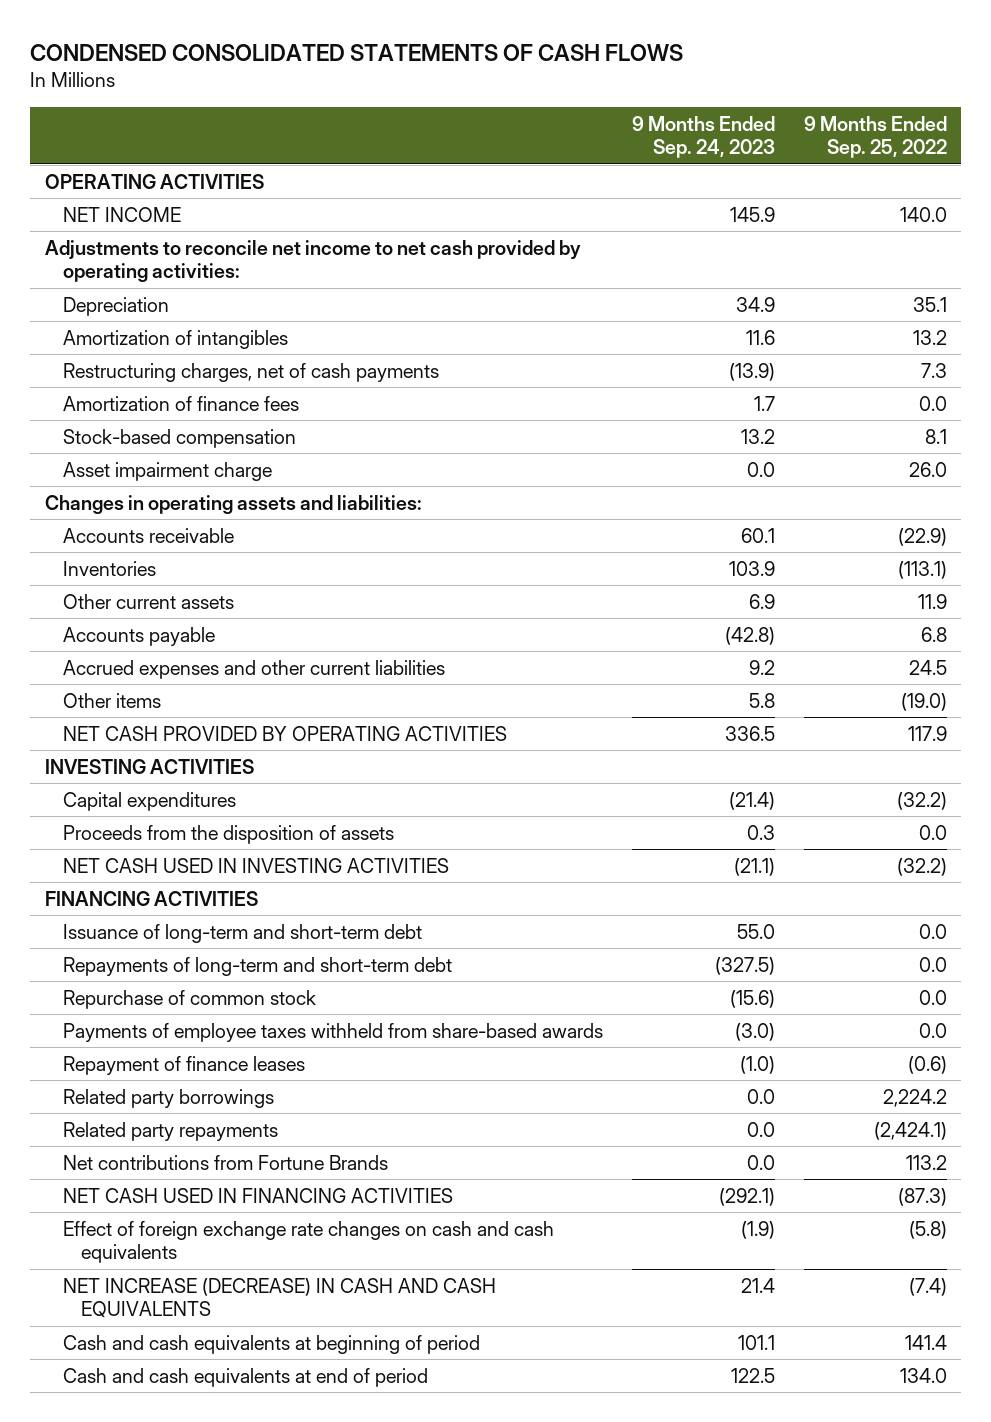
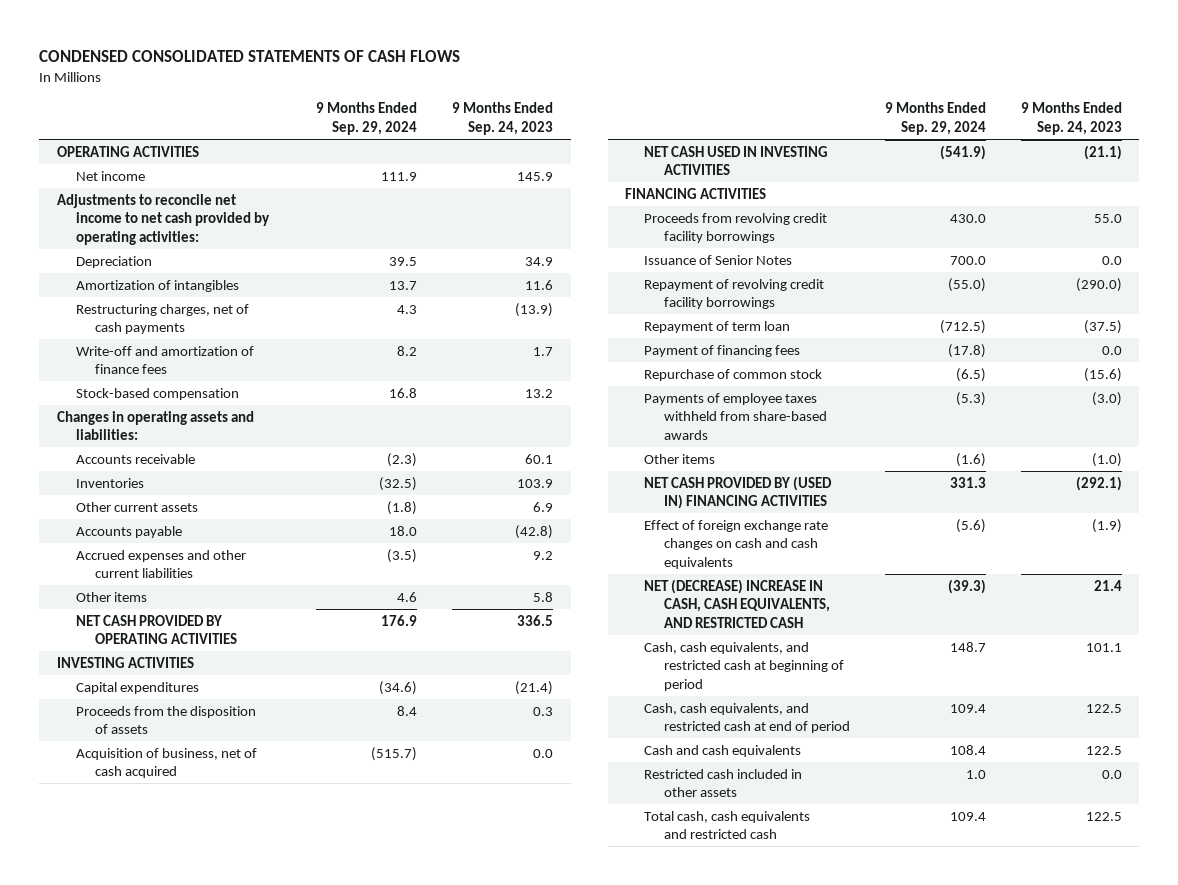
[803,115,947,159] 9 Months Ended Sep. 25, 2022 -> none
none -> [316,102,418,135] 9 Months Ended Sep. 29, 2024
[62,206,181,222] NET INCOME -> [75,170,145,181] Net income
[62,395,299,411] Amortization of finance fees -> [75,345,254,375] Write-off and amortization of finance fees
[62,461,272,481] Asset impairment charge -> none
none -> [75,747,257,779] Acquisition of business, net of cash acquired
none -> [644,212,828,244] Proceeds from revolving credit facility borrowings
[62,923,422,943] Issuance of long-term and short-term debt -> [644,254,793,265] Issuance of Senior Notes
[736,923,775,939] 55.0 -> [1101,255,1122,265] 0.0
none -> [644,278,825,310] Repayment of revolving credit facility borrowings
[62,956,452,976] Repayments of long-term and short-term debt -> [644,320,791,333] Repayment of term loan
[714,956,775,975] (327.5) -> [1083,319,1122,334] (37.5)
none -> [644,344,801,357] Payment of financing fees
[62,1055,305,1075] Repayment of finance leases -> none
[62,1088,274,1108] Related party borrowings -> none
[62,1121,278,1141] Related party repayments -> none
[62,1154,388,1170] Net contributions from Fortune Brands -> none
none -> [644,453,716,464] Other items
[62,1187,453,1203] NET CASH USED IN FINANCING ACTIVITIES -> [644,475,833,510] NET CASH PROVIDED BY (USED IN) FINANCING ACTIVITIES
[62,1277,496,1319] NET INCREASE (DECREASE) IN CASH AND CASH EQUIVALENTS -> [644,578,830,628] NET (DECREASE) INCREASE IN CASH, CASH EQUIVALENTS, AND RESTRICTED CASH
[62,1334,480,1354] Cash and cash equivalents at beginning of period -> [644,641,844,691] Cash, cash equivalents, and restricted cash at beginning of period
[62,1367,428,1387] Cash and cash equivalents at end of period -> [644,702,850,734] Cash, cash equivalents, and restricted cash at end of period
none -> [644,744,802,757] Cash and cash equivalents
none -> [644,768,803,798] Restricted cash included in other assets
none -> [644,810,811,840] Total cash, cash equivalents and restricted cash

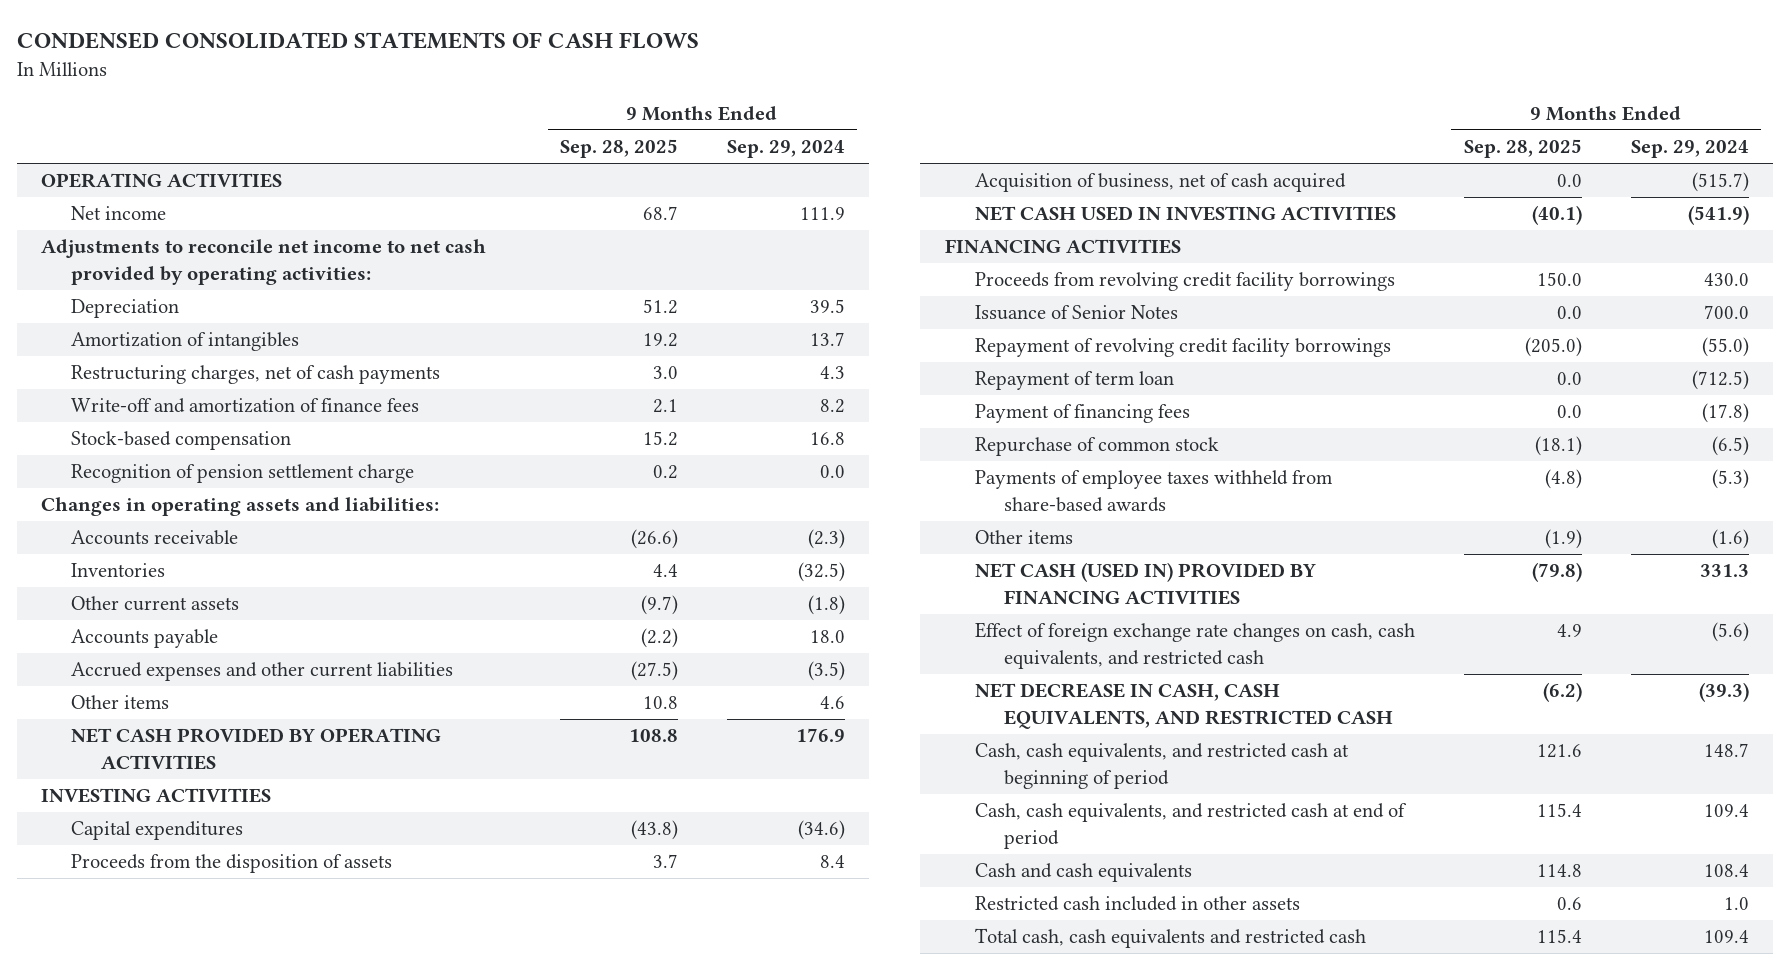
[452,102,554,135] 9 Months Ended Sep. 24, 2023 -> none
none -> [559,138,678,158] Sep. 28, 2025
none -> [70,464,414,484] Recognition of pension settlement charge
[644,475,833,510] NET CASH PROVIDED BY (USED IN) FINANCING ACTIVITIES -> [974,562,1316,605] NET CASH (USED IN) PROVIDED BY FINANCING ACTIVITIES
[644,519,829,569] Effect of foreign exchange rate changes on cash and cash equivalents -> [974,622,1415,669] Effect of foreign exchange rate changes on cash, cash equivalents, and restricted cash
[644,578,830,628] NET (DECREASE) INCREASE IN CASH, CASH EQUIVALENTS, AND RESTRICTED CASH -> [974,683,1394,729] NET DECREASE IN CASH, CASH EQUIVALENTS, AND RESTRICTED CASH

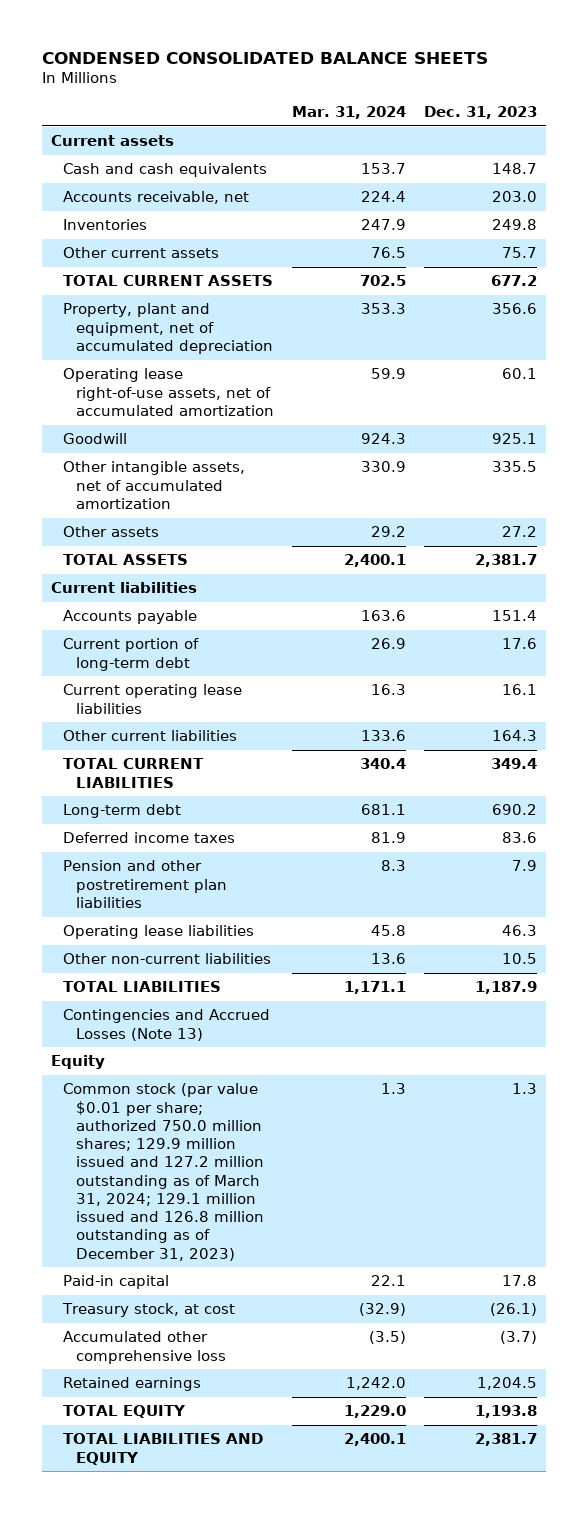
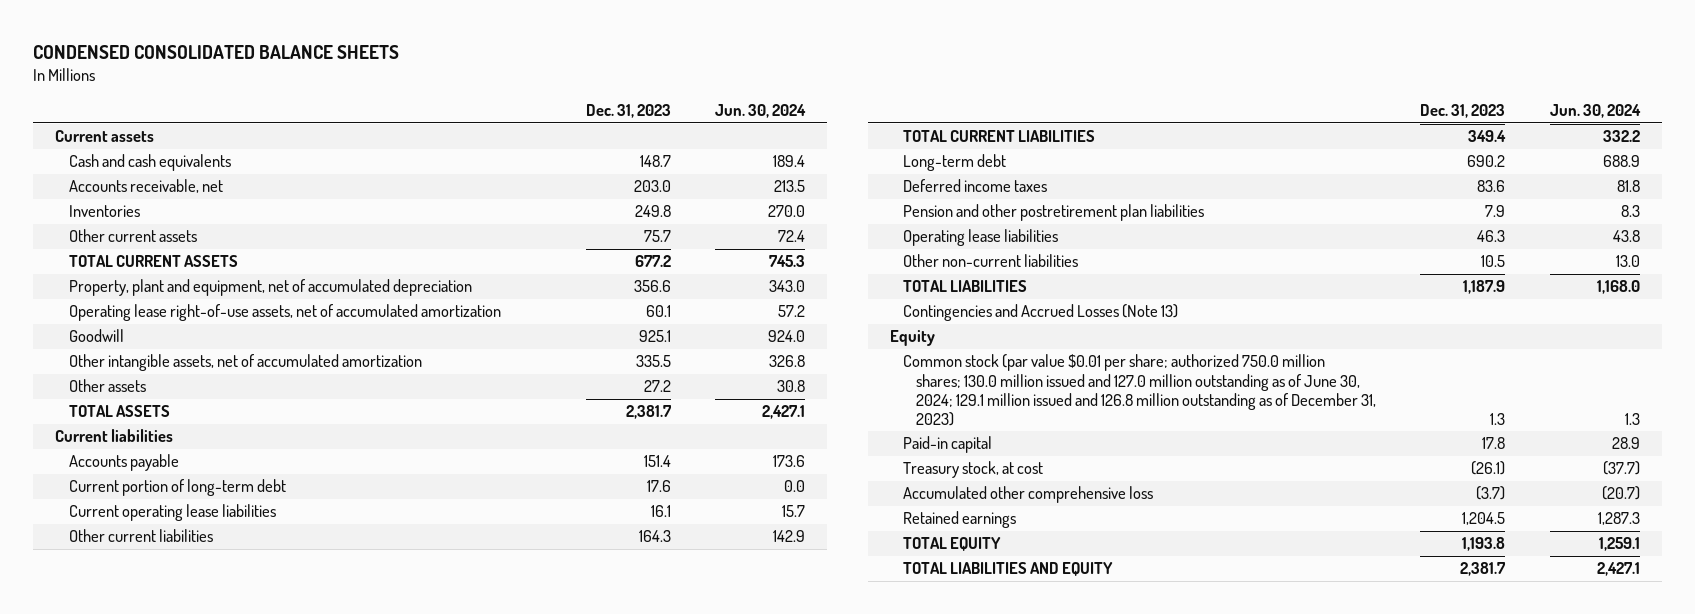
[292,105,407,119] Mar. 31, 2024 -> none
none -> [714,104,806,119] Jun. 30, 2024
[63,1083,264,1261] Common stock (par value $0.01 per share; authorized 750.0 million shares; 129.9 million issued and 127.2 million outstanding as of March 31, 2024; 129.1 million issued and 126.8 million outstanding as of December 31, 2023) -> [903,354,1377,426] Common stock (par value $0.01 per share; authorized 750.0 million shares; 130.0 million issued and 127.0 million outstanding as of June 30, 2024; 129.1 million issued and 126.8 million outstanding as of December 31, 2023)

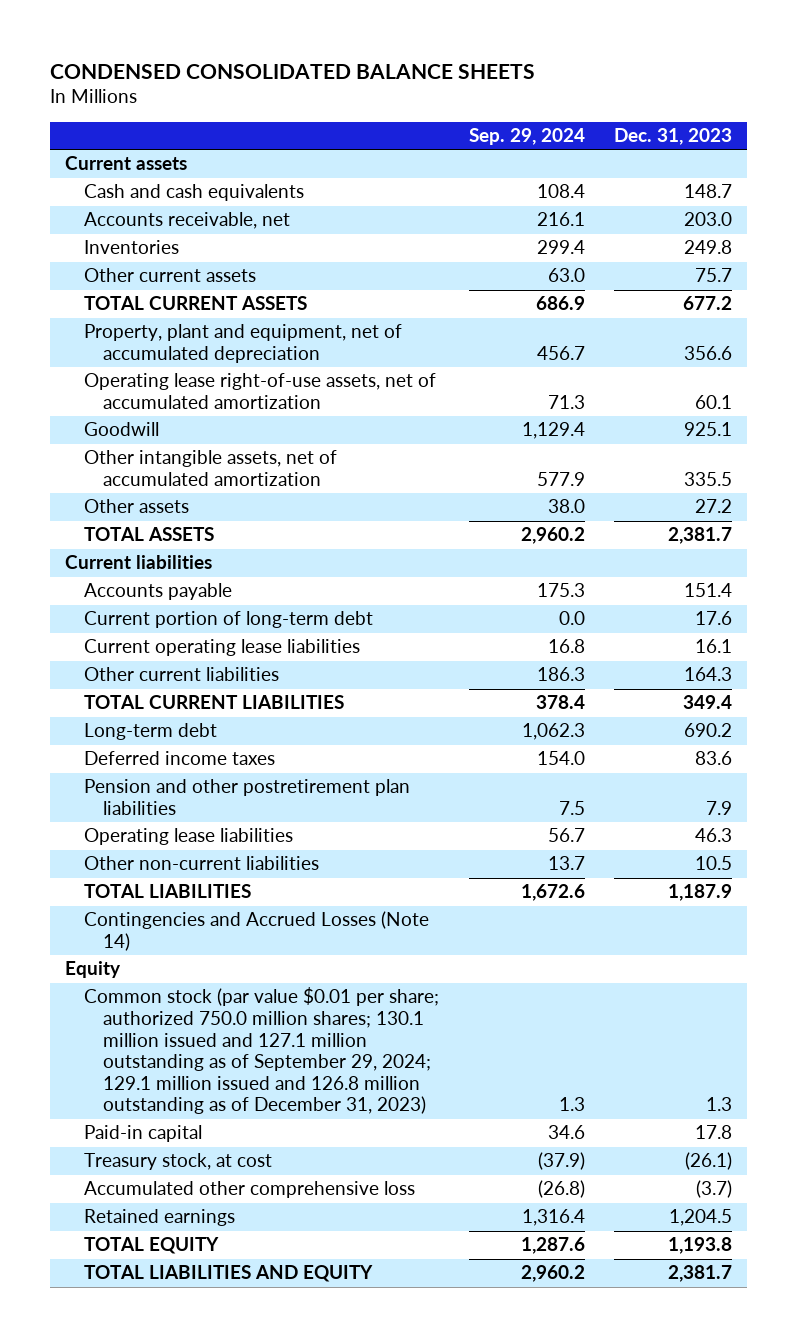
[714,104,806,119] Jun. 30, 2024 -> none
none -> [468,127,585,145] Sep. 29, 2024
[903,304,1179,322] Contingencies and Accrued Losses (Note 13) -> [83,911,429,951] Contingencies and Accrued Losses (Note 14)
[903,354,1377,426] Common stock (par value $0.01 per share; authorized 750.0 million shares; 130.0 million issued and 127.0 million outstanding as of June 30, 2024; 129.1 million issued and 126.8 million outstanding as of December 31, 2023) -> [83,987,439,1115] Common stock (par value $0.01 per share; authorized 750.0 million shares; 130.1 million issued and 127.1 million outstanding as of September 29, 2024; 129.1 million issued and 126.8 million outstanding as of December 31, 2023)

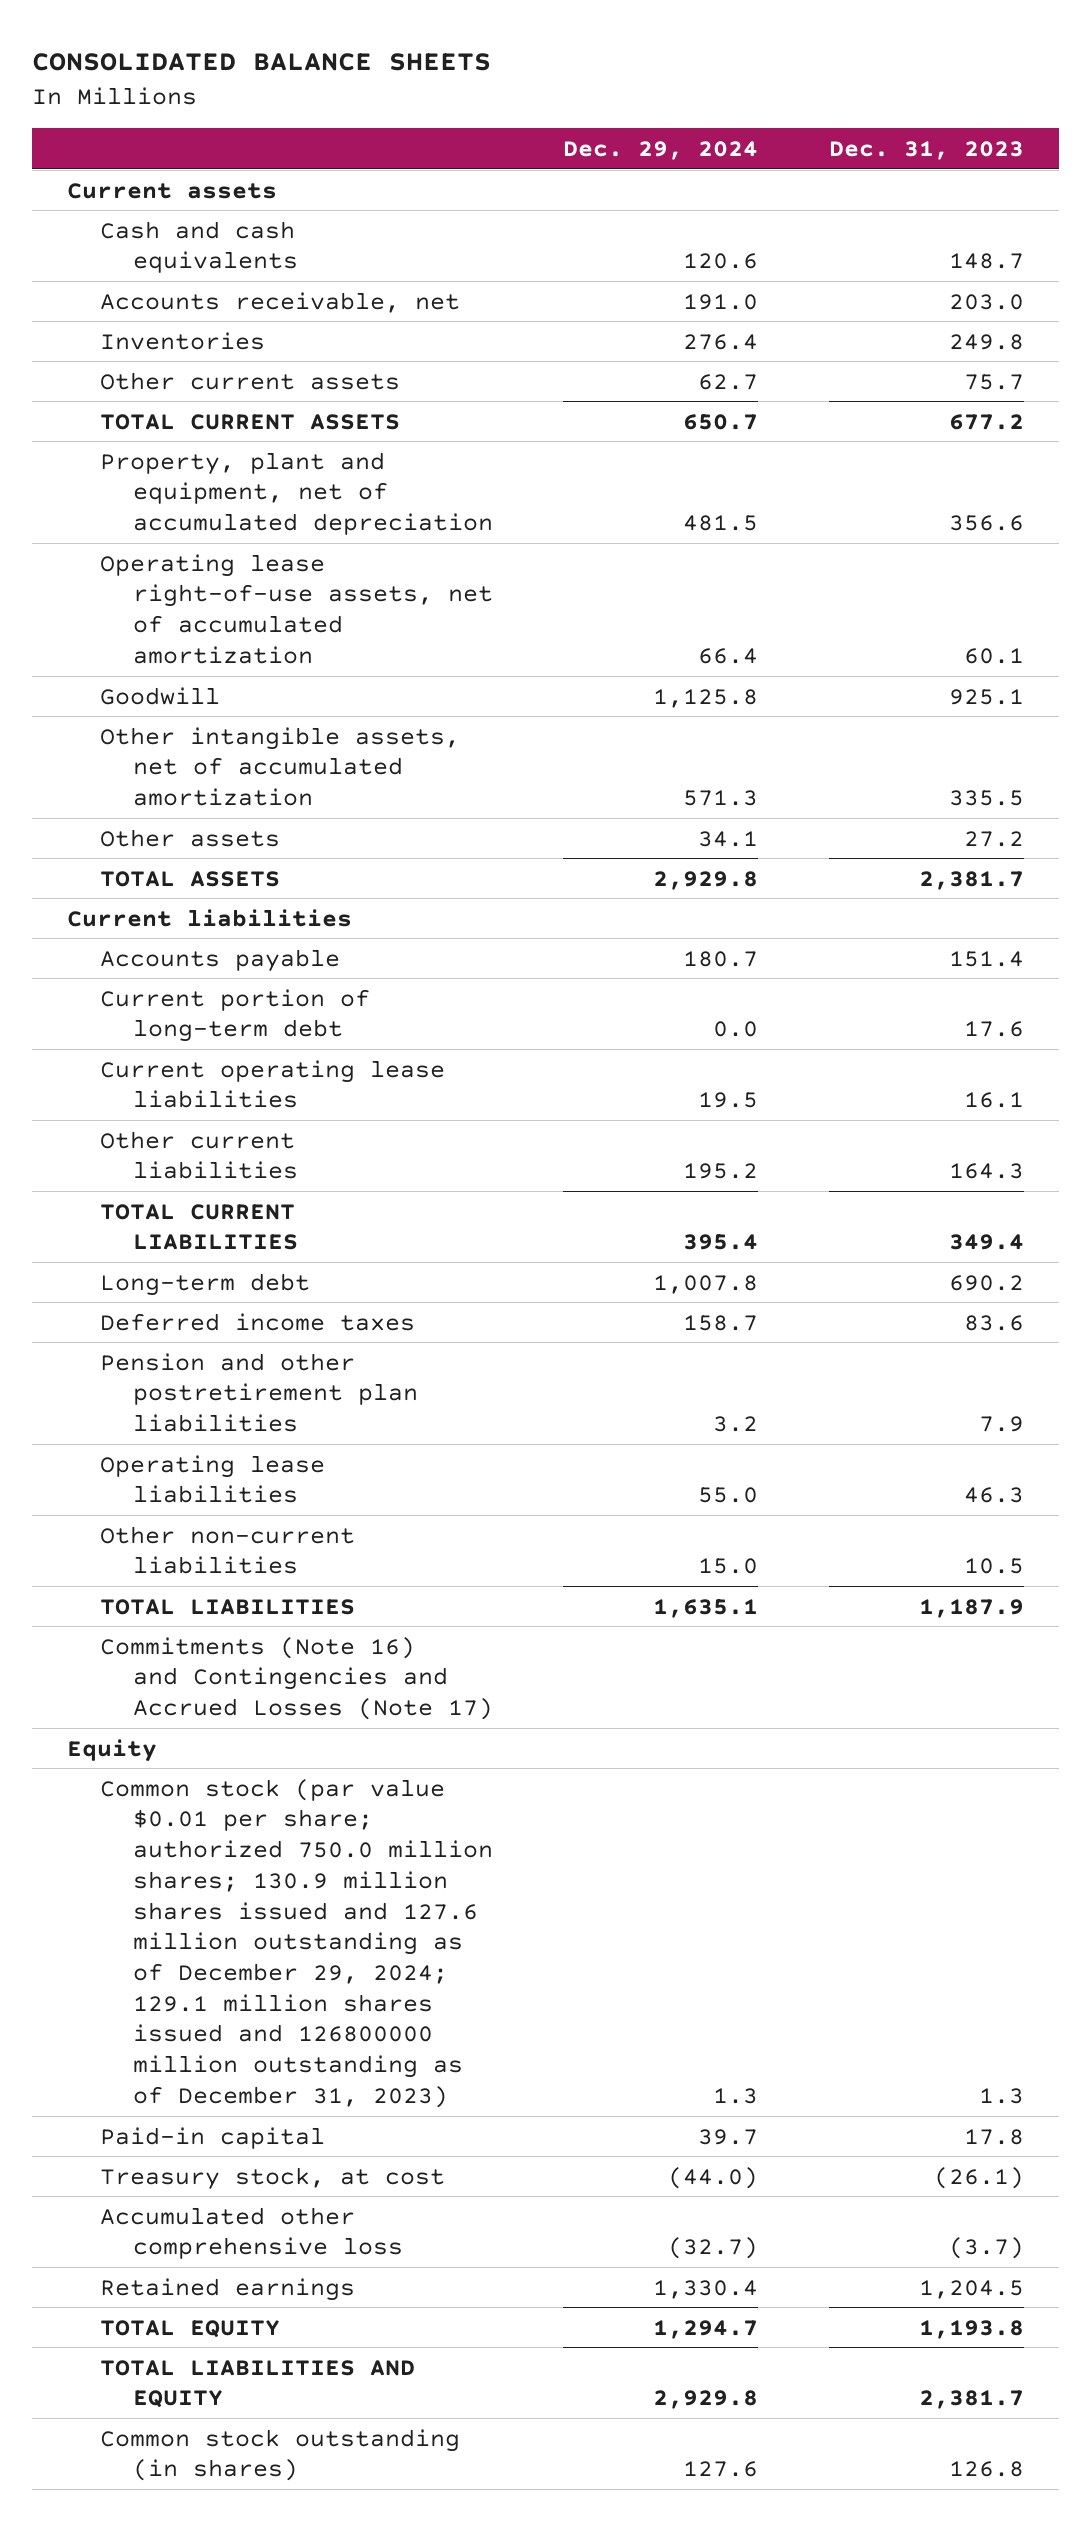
[50,63,536,79] CONDENSED CONSOLIDATED BALANCE SHEETS -> [31,53,491,72] CONSOLIDATED BALANCE SHEETS
[468,127,585,145] Sep. 29, 2024 -> none
none -> [563,141,759,161] Dec. 29, 2024
[83,911,429,951] Contingencies and Accrued Losses (Note 14) -> [99,1636,494,1721] Commitments (Note 16) and Contingencies and Accrued Losses (Note 17)
[83,987,439,1115] Common stock (par value $0.01 per share; authorized 750.0 million shares; 130.1 million issued and 127.1 million outstanding as of September 29, 2024; 129.1 million issued and 126.8 million outstanding as of December 31, 2023) -> [99,1778,494,2108] Common stock (par value $0.01 per share; authorized 750.0 million shares; 130.9 million shares issued and 127.6 million outstanding as of December 29, 2024; 129.1 million shares issued and 126800000 million outstanding as of December 31, 2023)
none -> [99,2428,460,2482] Common stock outstanding (in shares)

